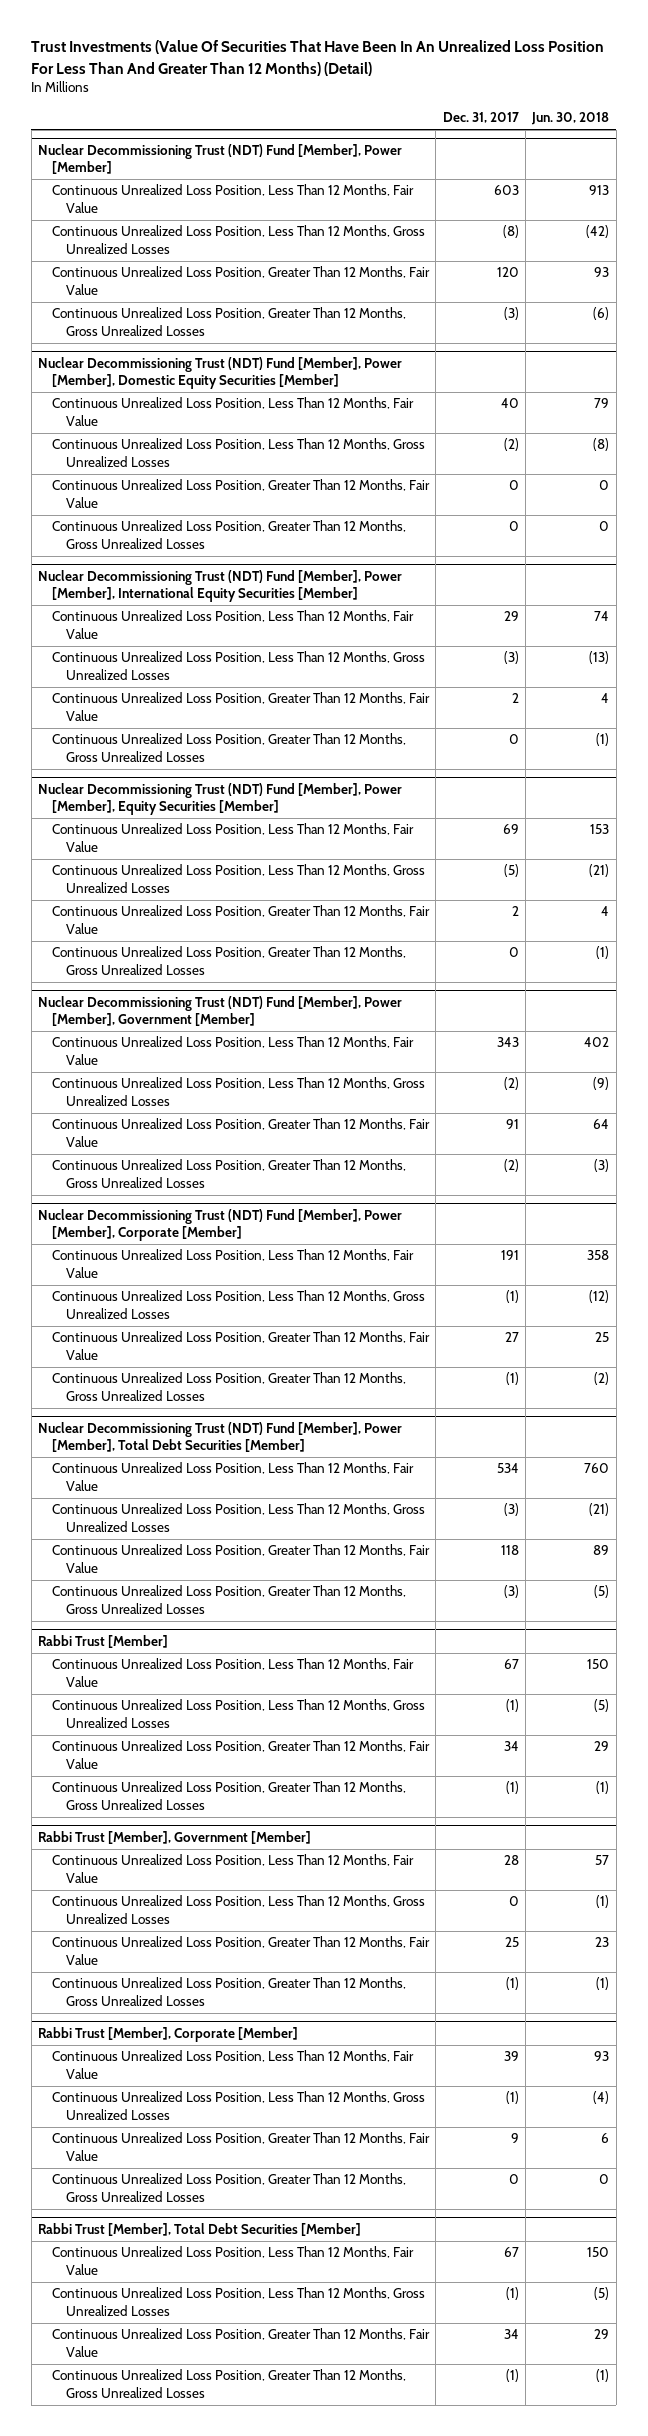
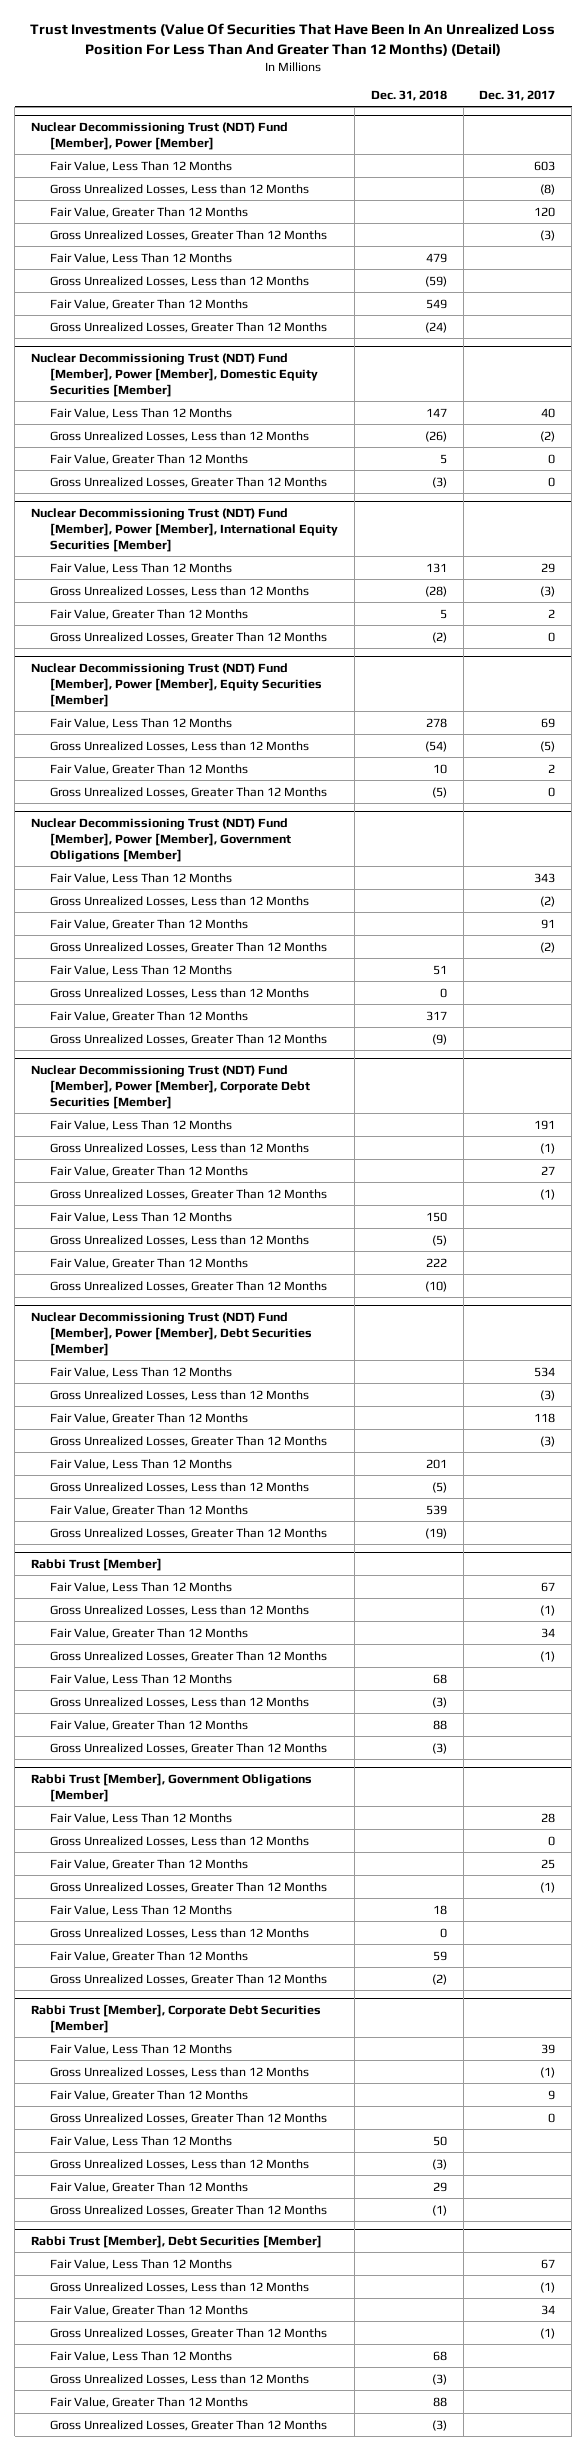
[531,112,610,126] Jun. 30, 2018 -> none
none -> [370,89,447,101] Dec. 31, 2018
[51,184,414,213] Continuous Unrealized Loss Position, Less Than 12 Months, Fair Value -> [49,160,232,172] Fair Value, Less Than 12 Months
[51,225,425,254] Continuous Unrealized Loss Position, Less Than 12 Months, Gross Unrealized Losses -> [49,183,309,195] Gross Unrealized Losses, Less than 12 Months
[51,266,430,295] Continuous Unrealized Loss Position, Greater Than 12 Months, Fair Value -> [49,206,248,218] Fair Value, Greater Than 12 Months
[51,307,406,336] Continuous Unrealized Loss Position, Greater Than 12 Months, Gross Unrealized Losses -> [49,229,327,241] Gross Unrealized Losses, Greater Than 12 Months
none -> [49,252,232,264] Fair Value, Less Than 12 Months
none -> [49,275,309,287] Gross Unrealized Losses, Less than 12 Months
none -> [49,298,248,310] Fair Value, Greater Than 12 Months
none -> [49,321,327,333] Gross Unrealized Losses, Greater Than 12 Months
[51,397,414,426] Continuous Unrealized Loss Position, Less Than 12 Months, Fair Value -> [49,407,232,419] Fair Value, Less Than 12 Months
[51,438,425,467] Continuous Unrealized Loss Position, Less Than 12 Months, Gross Unrealized Losses -> [49,430,309,442] Gross Unrealized Losses, Less than 12 Months
[51,479,430,508] Continuous Unrealized Loss Position, Greater Than 12 Months, Fair Value -> [49,453,248,465] Fair Value, Greater Than 12 Months
[51,520,406,549] Continuous Unrealized Loss Position, Greater Than 12 Months, Gross Unrealized Losses -> [49,476,327,488] Gross Unrealized Losses, Greater Than 12 Months
[51,610,414,639] Continuous Unrealized Loss Position, Less Than 12 Months, Fair Value -> [49,562,232,574] Fair Value, Less Than 12 Months
[51,651,425,680] Continuous Unrealized Loss Position, Less Than 12 Months, Gross Unrealized Losses -> [49,585,309,597] Gross Unrealized Losses, Less than 12 Months
[51,692,430,721] Continuous Unrealized Loss Position, Greater Than 12 Months, Fair Value -> [49,608,248,620] Fair Value, Greater Than 12 Months
[51,733,406,762] Continuous Unrealized Loss Position, Greater Than 12 Months, Gross Unrealized Losses -> [49,631,327,643] Gross Unrealized Losses, Greater Than 12 Months
[51,823,414,852] Continuous Unrealized Loss Position, Less Than 12 Months, Fair Value -> [49,717,232,729] Fair Value, Less Than 12 Months
[51,864,425,893] Continuous Unrealized Loss Position, Less Than 12 Months, Gross Unrealized Losses -> [49,740,309,752] Gross Unrealized Losses, Less than 12 Months
[51,905,430,934] Continuous Unrealized Loss Position, Greater Than 12 Months, Fair Value -> [49,763,248,775] Fair Value, Greater Than 12 Months
[51,946,406,975] Continuous Unrealized Loss Position, Greater Than 12 Months, Gross Unrealized Losses -> [49,786,327,798] Gross Unrealized Losses, Greater Than 12 Months
[38,996,403,1027] Nuclear Decommissioning Trust (NDT) Fund [Member], Power [Member], Government [Member] -> [30,817,291,862] Nuclear Decommissioning Trust (NDT) Fund [Member], Power [Member], Government Obligations [Member]
[51,1036,414,1065] Continuous Unrealized Loss Position, Less Than 12 Months, Fair Value -> [49,872,232,884] Fair Value, Less Than 12 Months
[51,1077,425,1106] Continuous Unrealized Loss Position, Less Than 12 Months, Gross Unrealized Losses -> [49,895,309,907] Gross Unrealized Losses, Less than 12 Months
[51,1118,430,1147] Continuous Unrealized Loss Position, Greater Than 12 Months, Fair Value -> [49,918,248,930] Fair Value, Greater Than 12 Months
[51,1159,406,1188] Continuous Unrealized Loss Position, Greater Than 12 Months, Gross Unrealized Losses -> [49,941,327,953] Gross Unrealized Losses, Greater Than 12 Months
none -> [49,964,232,976] Fair Value, Less Than 12 Months
none -> [49,987,309,999] Gross Unrealized Losses, Less than 12 Months
none -> [49,1010,248,1022] Fair Value, Greater Than 12 Months
none -> [49,1033,327,1045] Gross Unrealized Losses, Greater Than 12 Months
[38,1209,403,1242] Nuclear Decommissioning Trust (NDT) Fund [Member], Power [Member], Corporate [Member] -> [30,1064,310,1109] Nuclear Decommissioning Trust (NDT) Fund [Member], Power [Member], Corporate Debt Securities [Member]
[51,1249,414,1278] Continuous Unrealized Loss Position, Less Than 12 Months, Fair Value -> [49,1119,232,1131] Fair Value, Less Than 12 Months
[51,1290,425,1319] Continuous Unrealized Loss Position, Less Than 12 Months, Gross Unrealized Losses -> [49,1142,309,1154] Gross Unrealized Losses, Less than 12 Months
[51,1331,430,1360] Continuous Unrealized Loss Position, Greater Than 12 Months, Fair Value -> [49,1165,248,1177] Fair Value, Greater Than 12 Months
[51,1372,406,1401] Continuous Unrealized Loss Position, Greater Than 12 Months, Gross Unrealized Losses -> [49,1188,327,1200] Gross Unrealized Losses, Greater Than 12 Months
none -> [49,1211,232,1223] Fair Value, Less Than 12 Months
none -> [49,1234,309,1246] Gross Unrealized Losses, Less than 12 Months
none -> [49,1257,248,1269] Fair Value, Greater Than 12 Months
none -> [49,1280,327,1292] Gross Unrealized Losses, Greater Than 12 Months
[38,1422,403,1453] Nuclear Decommissioning Trust (NDT) Fund [Member], Power [Member], Total Debt Securities [Member] -> [30,1311,312,1356] Nuclear Decommissioning Trust (NDT) Fund [Member], Power [Member], Debt Securities [Member]
[51,1462,414,1491] Continuous Unrealized Loss Position, Less Than 12 Months, Fair Value -> [49,1366,232,1378] Fair Value, Less Than 12 Months
[51,1503,425,1532] Continuous Unrealized Loss Position, Less Than 12 Months, Gross Unrealized Losses -> [49,1389,309,1401] Gross Unrealized Losses, Less than 12 Months
[51,1544,430,1573] Continuous Unrealized Loss Position, Greater Than 12 Months, Fair Value -> [49,1412,248,1424] Fair Value, Greater Than 12 Months
[51,1585,406,1614] Continuous Unrealized Loss Position, Greater Than 12 Months, Gross Unrealized Losses -> [49,1435,327,1447] Gross Unrealized Losses, Greater Than 12 Months
none -> [49,1458,232,1470] Fair Value, Less Than 12 Months
none -> [49,1481,309,1493] Gross Unrealized Losses, Less than 12 Months
none -> [49,1504,248,1516] Fair Value, Greater Than 12 Months
none -> [49,1527,327,1539] Gross Unrealized Losses, Greater Than 12 Months
[51,1658,414,1687] Continuous Unrealized Loss Position, Less Than 12 Months, Fair Value -> [49,1581,232,1593] Fair Value, Less Than 12 Months
[51,1699,425,1728] Continuous Unrealized Loss Position, Less Than 12 Months, Gross Unrealized Losses -> [49,1604,309,1616] Gross Unrealized Losses, Less than 12 Months
[51,1740,430,1769] Continuous Unrealized Loss Position, Greater Than 12 Months, Fair Value -> [49,1627,248,1639] Fair Value, Greater Than 12 Months
[51,1781,406,1810] Continuous Unrealized Loss Position, Greater Than 12 Months, Gross Unrealized Losses -> [49,1650,327,1662] Gross Unrealized Losses, Greater Than 12 Months
none -> [49,1673,232,1685] Fair Value, Less Than 12 Months
none -> [49,1696,309,1708] Gross Unrealized Losses, Less than 12 Months
none -> [49,1719,248,1731] Fair Value, Greater Than 12 Months
none -> [49,1742,327,1754] Gross Unrealized Losses, Greater Than 12 Months
[38,1831,312,1845] Rabbi Trust [Member], Government [Member] -> [30,1772,312,1802] Rabbi Trust [Member], Government Obligations [Member]
[51,1854,414,1883] Continuous Unrealized Loss Position, Less Than 12 Months, Fair Value -> [49,1812,232,1824] Fair Value, Less Than 12 Months
[51,1895,425,1924] Continuous Unrealized Loss Position, Less Than 12 Months, Gross Unrealized Losses -> [49,1835,309,1847] Gross Unrealized Losses, Less than 12 Months
[51,1936,430,1965] Continuous Unrealized Loss Position, Greater Than 12 Months, Fair Value -> [49,1858,248,1870] Fair Value, Greater Than 12 Months
[51,1977,406,2006] Continuous Unrealized Loss Position, Greater Than 12 Months, Gross Unrealized Losses -> [49,1881,327,1893] Gross Unrealized Losses, Greater Than 12 Months
none -> [49,1904,232,1916] Fair Value, Less Than 12 Months
none -> [49,1927,309,1939] Gross Unrealized Losses, Less than 12 Months
none -> [49,1950,248,1962] Fair Value, Greater Than 12 Months
none -> [49,1973,327,1985] Gross Unrealized Losses, Greater Than 12 Months
[38,2027,299,2043] Rabbi Trust [Member], Corporate [Member] -> [30,2003,321,2033] Rabbi Trust [Member], Corporate Debt Securities [Member]
[51,2050,414,2079] Continuous Unrealized Loss Position, Less Than 12 Months, Fair Value -> [49,2043,232,2055] Fair Value, Less Than 12 Months
[51,2091,425,2120] Continuous Unrealized Loss Position, Less Than 12 Months, Gross Unrealized Losses -> [49,2066,309,2078] Gross Unrealized Losses, Less than 12 Months
[51,2132,430,2161] Continuous Unrealized Loss Position, Greater Than 12 Months, Fair Value -> [49,2089,248,2101] Fair Value, Greater Than 12 Months
[51,2173,406,2202] Continuous Unrealized Loss Position, Greater Than 12 Months, Gross Unrealized Losses -> [49,2112,327,2124] Gross Unrealized Losses, Greater Than 12 Months
none -> [49,2135,232,2147] Fair Value, Less Than 12 Months
none -> [49,2158,309,2170] Gross Unrealized Losses, Less than 12 Months
none -> [49,2181,248,2193] Fair Value, Greater Than 12 Months
none -> [49,2204,327,2216] Gross Unrealized Losses, Greater Than 12 Months
[38,2223,362,2237] Rabbi Trust [Member], Total Debt Securities [Member] -> [30,2234,322,2248] Rabbi Trust [Member], Debt Securities [Member]
[51,2246,414,2275] Continuous Unrealized Loss Position, Less Than 12 Months, Fair Value -> [49,2258,232,2270] Fair Value, Less Than 12 Months
[51,2287,425,2316] Continuous Unrealized Loss Position, Less Than 12 Months, Gross Unrealized Losses -> [49,2281,309,2293] Gross Unrealized Losses, Less than 12 Months
[51,2328,430,2357] Continuous Unrealized Loss Position, Greater Than 12 Months, Fair Value -> [49,2304,248,2316] Fair Value, Greater Than 12 Months
[51,2369,406,2398] Continuous Unrealized Loss Position, Greater Than 12 Months, Gross Unrealized Losses -> [49,2327,327,2339] Gross Unrealized Losses, Greater Than 12 Months
none -> [49,2350,232,2362] Fair Value, Less Than 12 Months
none -> [49,2373,309,2385] Gross Unrealized Losses, Less than 12 Months
none -> [49,2396,248,2408] Fair Value, Greater Than 12 Months
none -> [49,2419,327,2431] Gross Unrealized Losses, Greater Than 12 Months

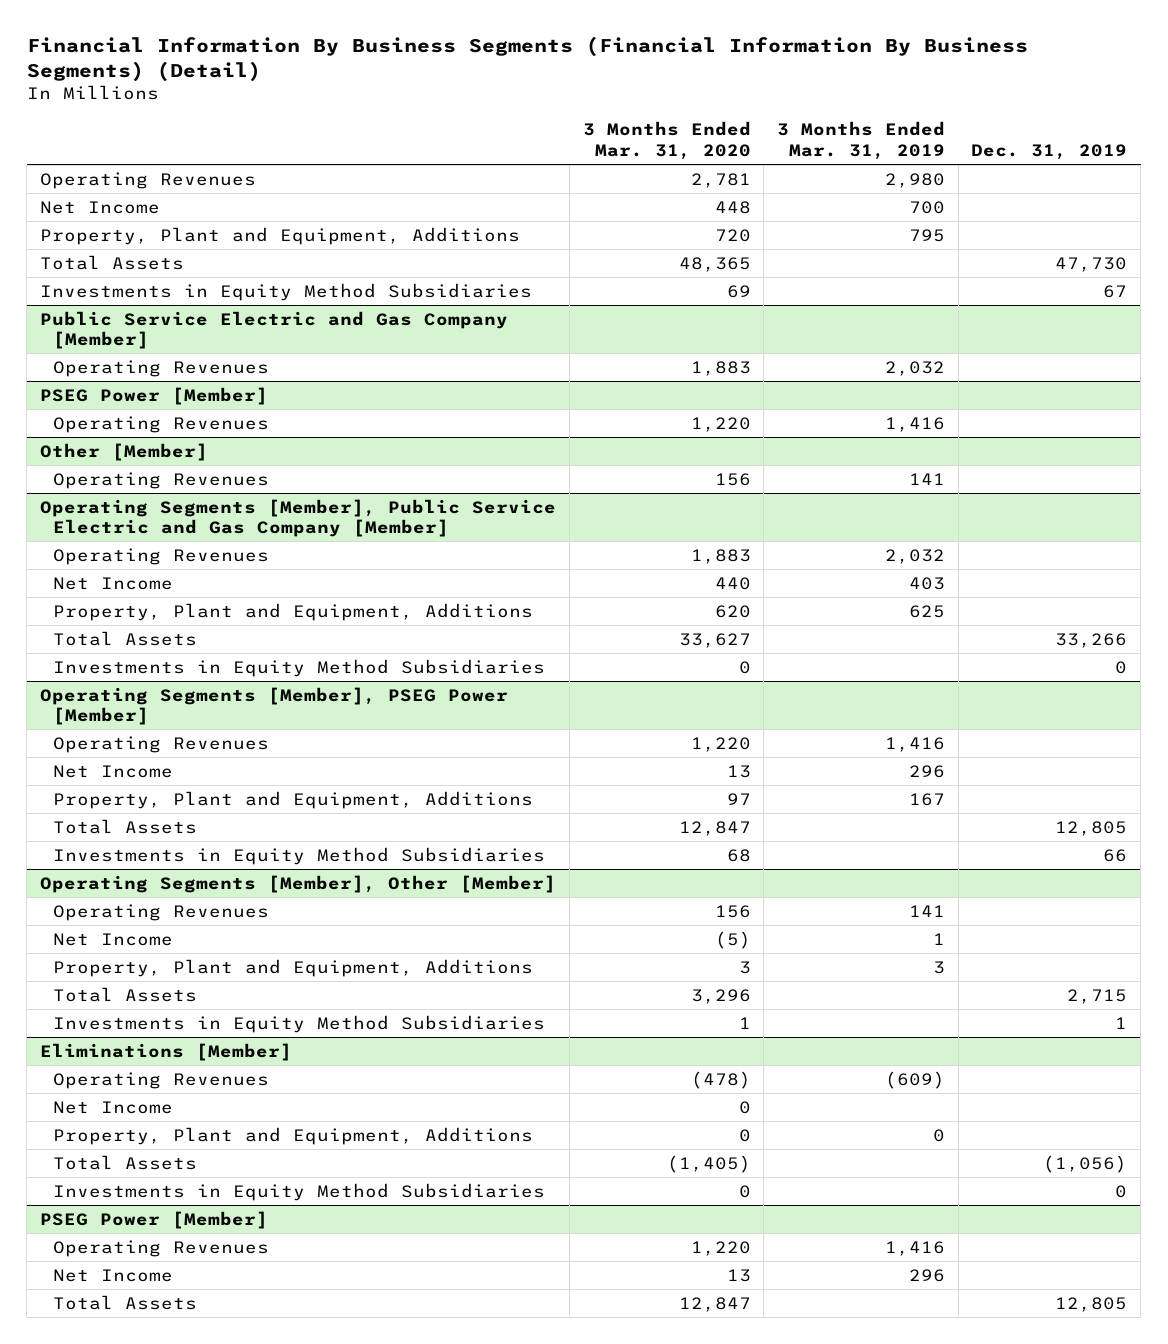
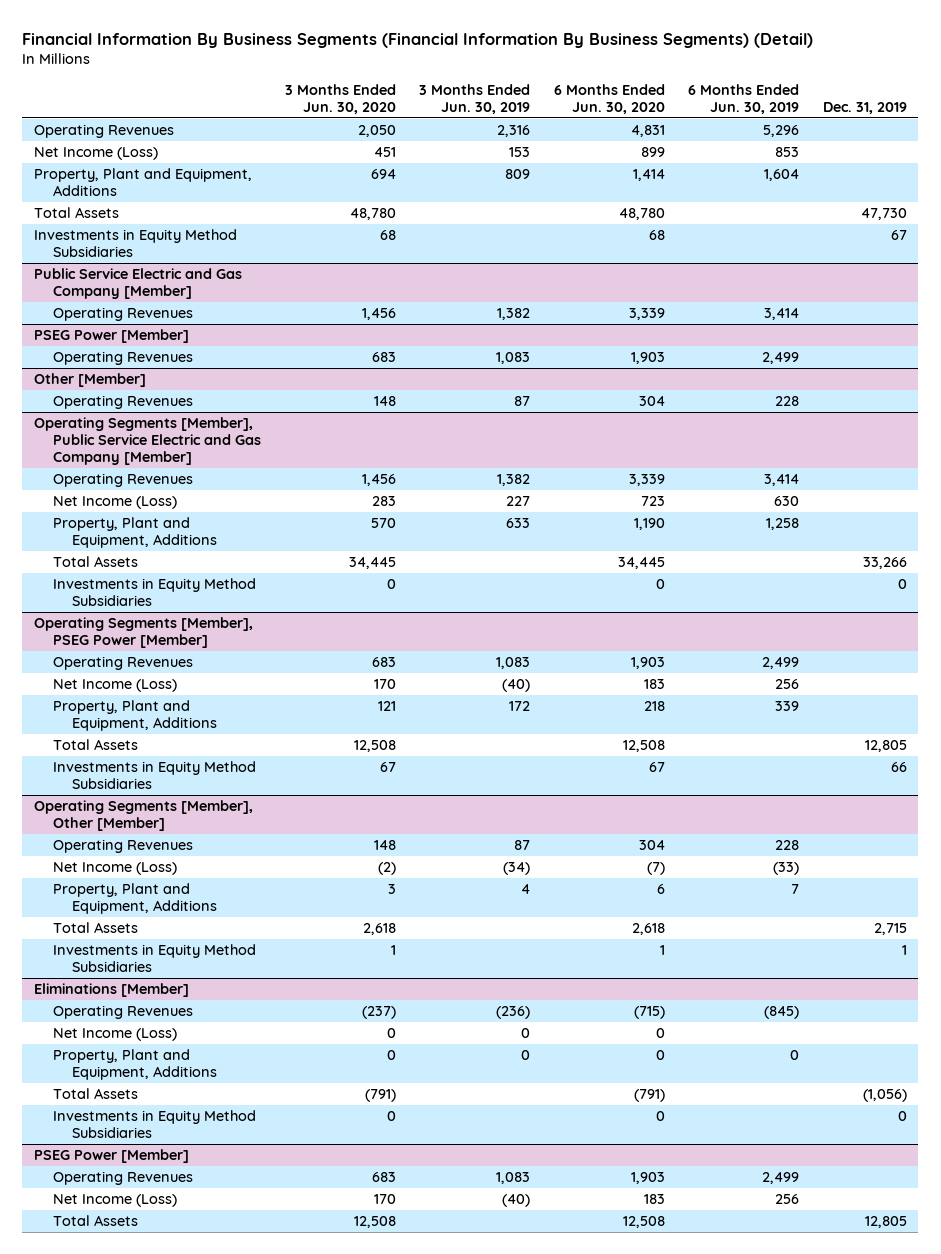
[582,121,751,160] 3 Months Ended Mar. 31, 2020 -> none
[777,121,946,160] 3 Months Ended Mar. 31, 2019 -> none
none -> [284,84,396,115] 3 Months Ended Jun. 30, 2020
none -> [419,84,531,115] 3 Months Ended Jun. 30, 2019
none -> [553,84,665,115] 6 Months Ended Jun. 30, 2020
none -> [688,84,800,115] 6 Months Ended Jun. 30, 2019
[40,200,161,214] Net Income -> [34,147,159,161] Net Income (Loss)
[53,576,174,590] Net Income -> [53,496,178,510] Net Income (Loss)
[53,764,174,778] Net Income -> [53,679,178,693] Net Income (Loss)
[53,932,174,946] Net Income -> [53,862,178,876] Net Income (Loss)
[53,1100,174,1114] Net Income -> [53,1028,178,1042] Net Income (Loss)
[53,1268,174,1282] Net Income -> [53,1194,178,1208] Net Income (Loss)

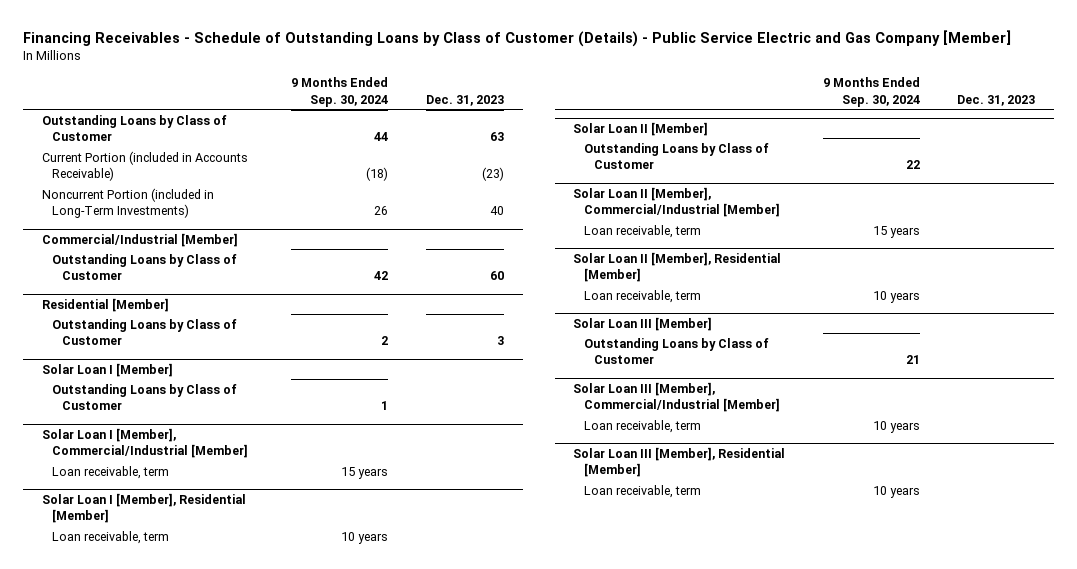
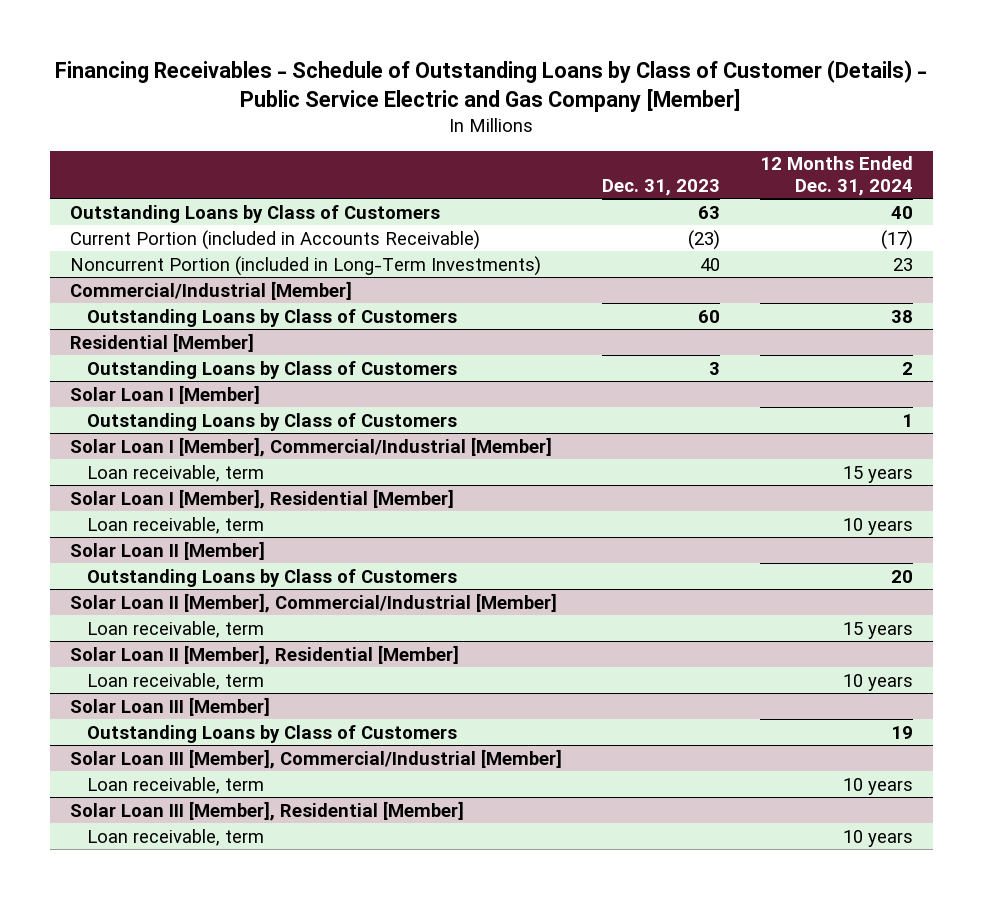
[291,77,389,107] 9 Months Ended Sep. 30, 2024 -> none
none -> [759,156,913,196] 12 Months Ended Dec. 31, 2024
[41,114,227,141] Outstanding Loans by Class of Customer -> [69,204,440,223] Outstanding Loans by Class of Customers
[52,253,238,280] Outstanding Loans by Class of Customer -> [87,308,458,327] Outstanding Loans by Class of Customers
[52,318,238,345] Outstanding Loans by Class of Customer -> [87,360,458,379] Outstanding Loans by Class of Customers
[52,383,238,410] Outstanding Loans by Class of Customer -> [87,412,458,431] Outstanding Loans by Class of Customers
[583,142,769,169] Outstanding Loans by Class of Customer -> [87,568,458,587] Outstanding Loans by Class of Customers
[583,337,769,364] Outstanding Loans by Class of Customer -> [87,724,458,743] Outstanding Loans by Class of Customers

